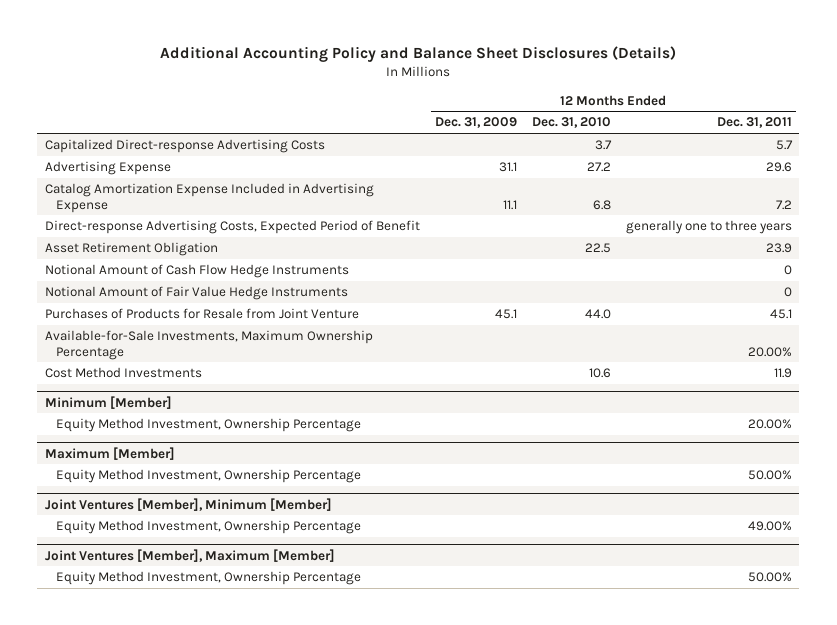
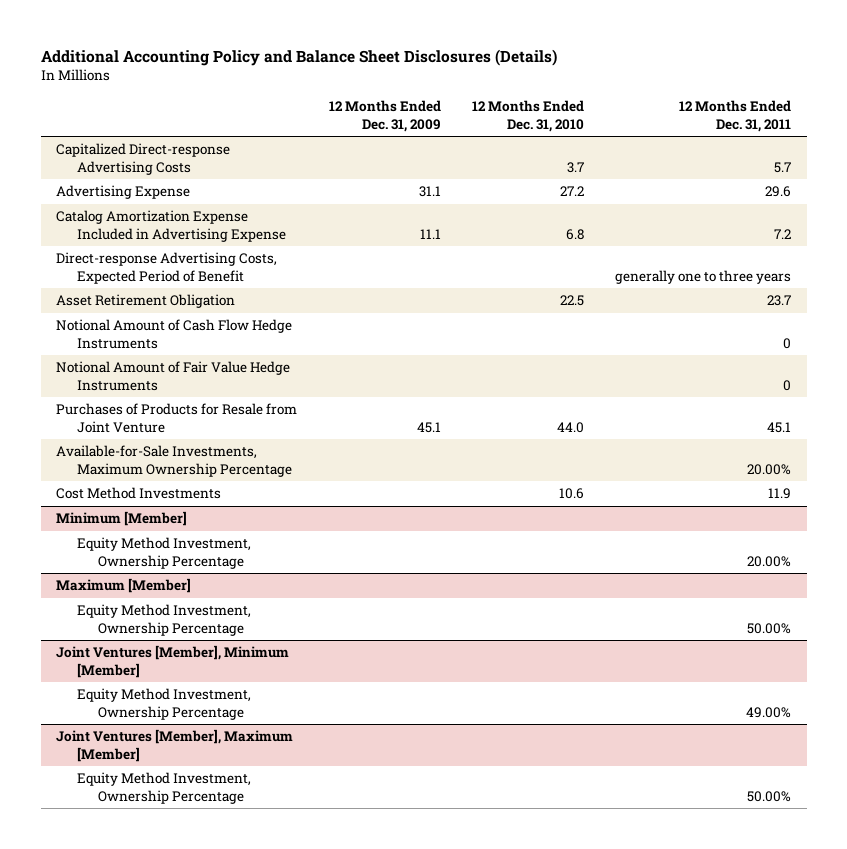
[765,243,792,254] 23.9 -> [767,295,792,307] 23.7

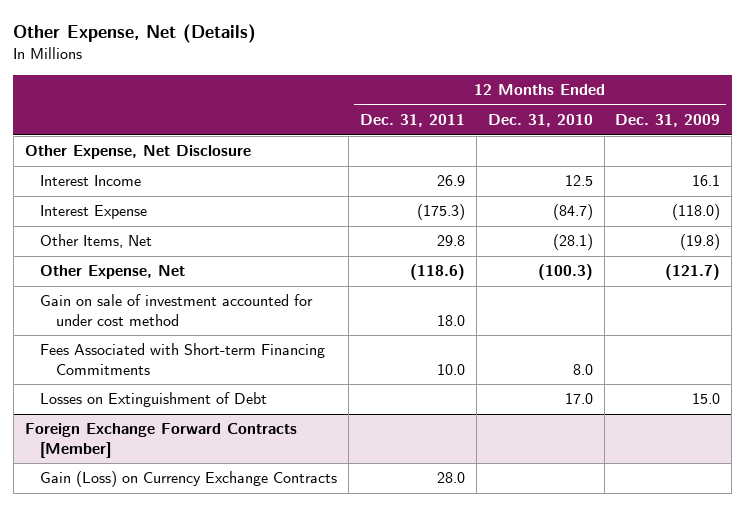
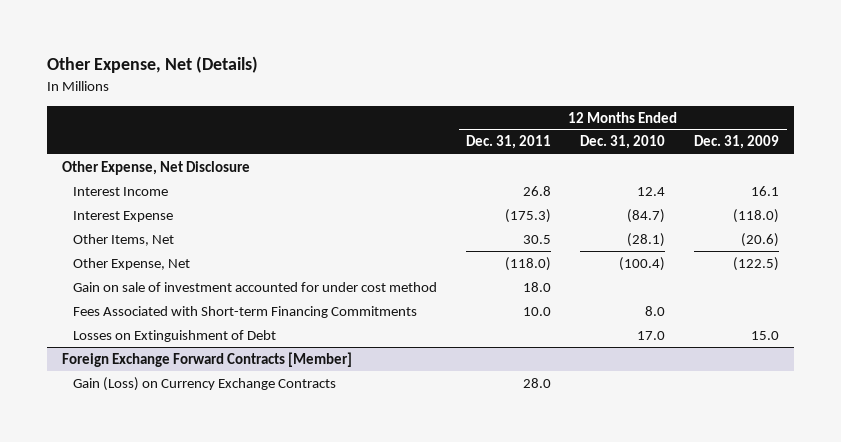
[437,175,466,187] 26.9 -> [523,185,552,196] 26.8
[564,175,593,187] 12.5 -> [637,186,666,196] 12.4
[437,235,466,247] 29.8 -> [523,234,552,244] 30.5
[680,234,721,251] (19.8) -> [741,232,780,247] (20.6)
[410,264,466,281] (118.6) -> [505,256,552,271] (118.0)
[537,264,593,281] (100.3) -> [619,256,666,271] (100.4)
[665,264,721,281] (121.7) -> [733,256,780,271] (122.5)

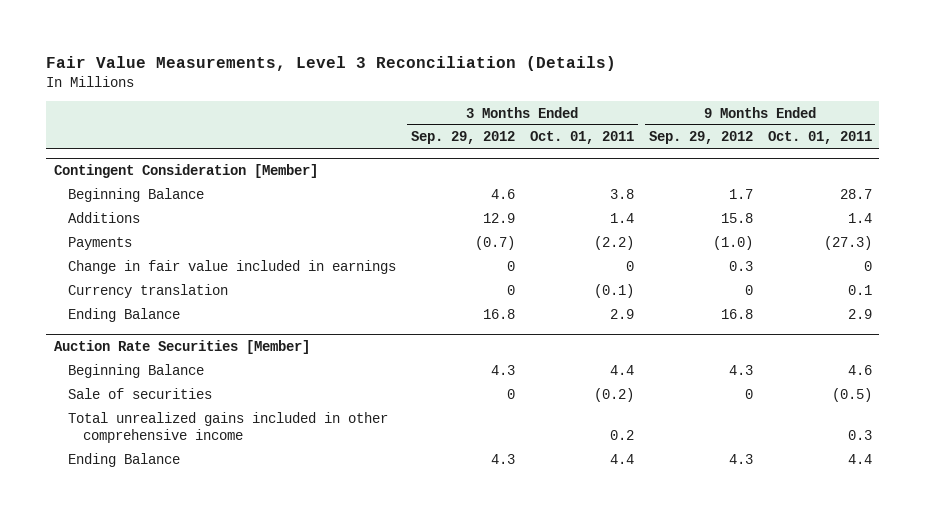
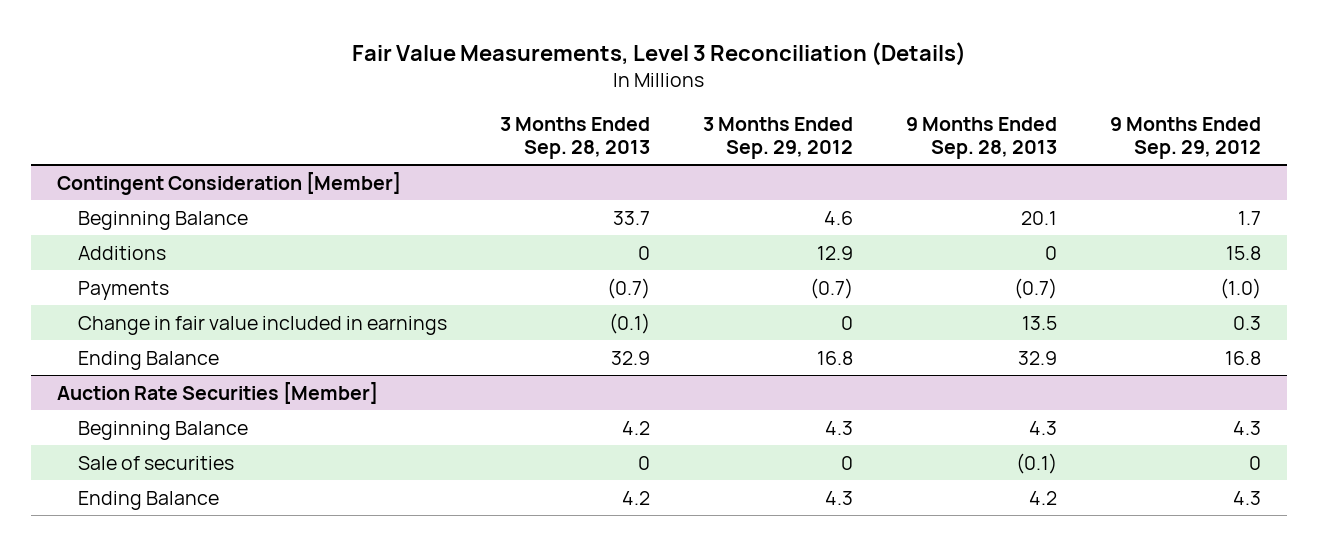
[529,131,634,145] Oct. 01, 2011 -> none
[767,131,872,145] Oct. 01, 2011 -> none
none -> [500,116,651,159] 3 Months Ended Sep. 28, 2013
none -> [906,116,1058,159] 9 Months Ended Sep. 28, 2013
[68,283,229,298] Currency translation -> none
[68,411,389,443] Total unrealized gains included in other comprehensive income -> none

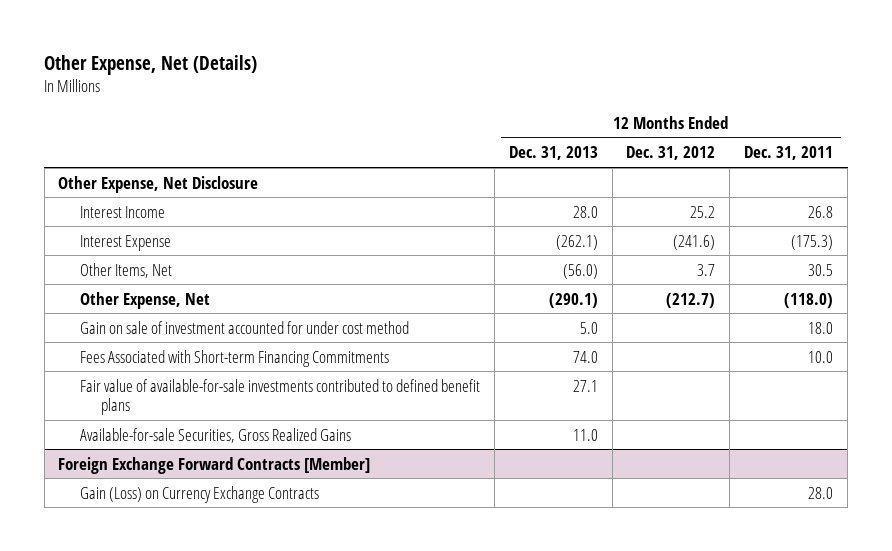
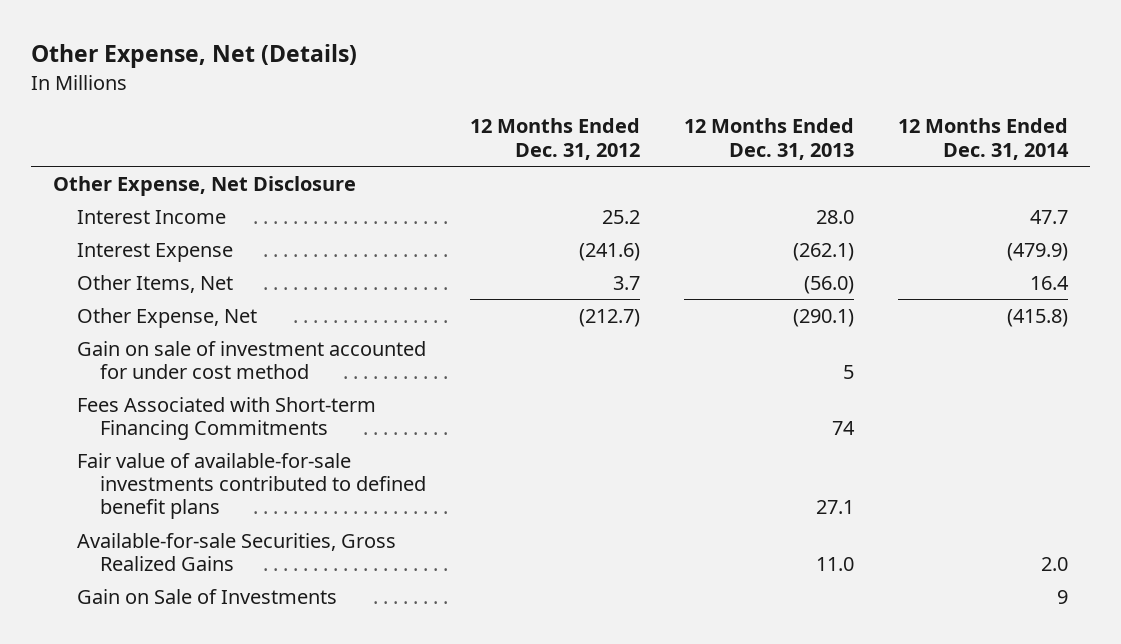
[744,146,834,161] Dec. 31, 2011 -> none
none -> [898,118,1070,160] 12 Months Ended Dec. 31, 2014
[579,321,598,334] 5.0 -> [843,365,855,380] 5
[572,350,598,363] 74.0 -> [832,421,856,436] 74
[58,456,371,474] Foreign Exchange Forward Contracts [Member] -> none
[79,485,319,503] Gain (Loss) on Currency Exchange Contracts -> none
none -> [76,588,337,604] Gain on Sale of Investments

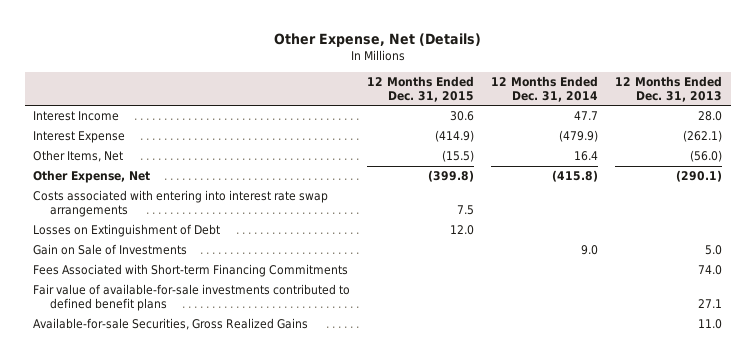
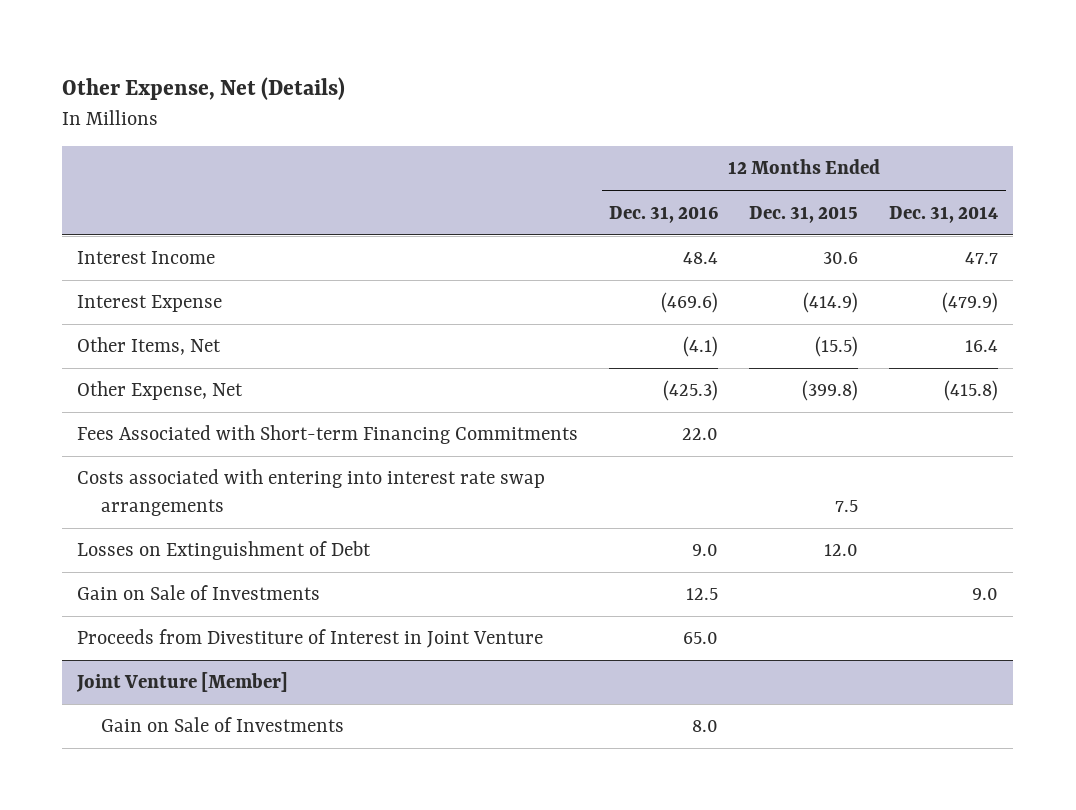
[615,75,723,102] 12 Months Ended Dec. 31, 2013 -> none
none -> [609,205,719,223] Dec. 31, 2016
[33,264,349,278] Fees Associated with Short-term Financing Commitments -> [77,425,579,445] Fees Associated with Short-term Financing Commitments
[33,284,351,312] Fair value of available-for-sale investments contributed to defined benefit plans -> none
[33,318,309,331] Available-for-sale Securities, Gross Realized Gains -> none
none -> [77,629,544,649] Proceeds from Divestiture of Interest in Joint Venture
none -> [76,672,289,693] Joint Venture [Member]
none -> [101,717,345,733] Gain on Sale of Investments

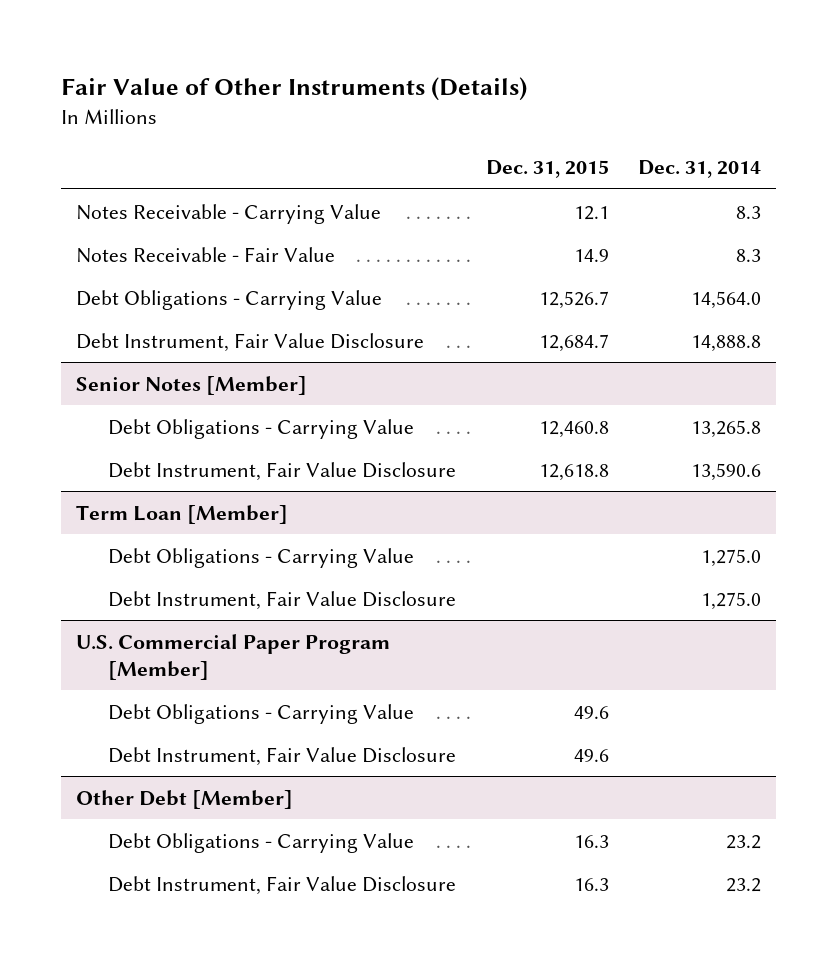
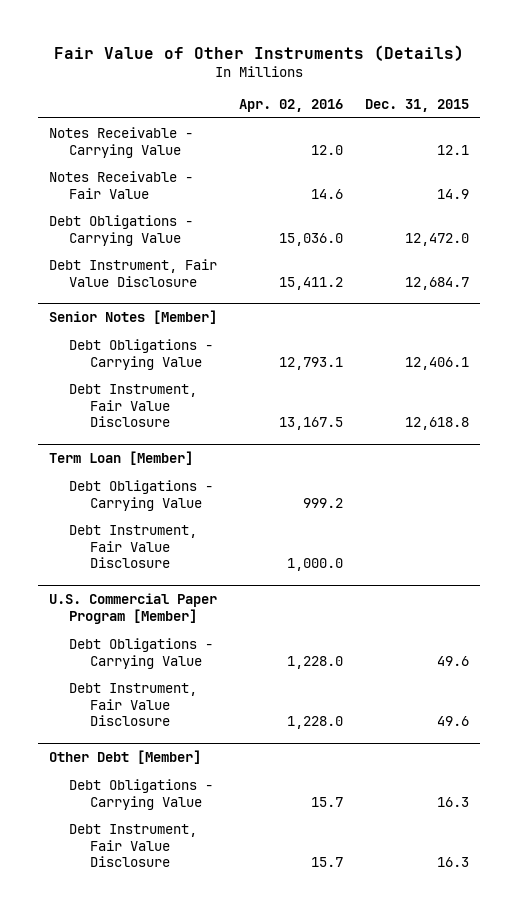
[638,160,762,179] Dec. 31, 2014 -> none
none -> [239,98,344,112] Apr. 02, 2016
[538,290,609,309] 12,526.7 -> [404,232,469,246] 12,472.0
[538,420,609,438] 12,460.8 -> [404,356,469,370] 12,406.1

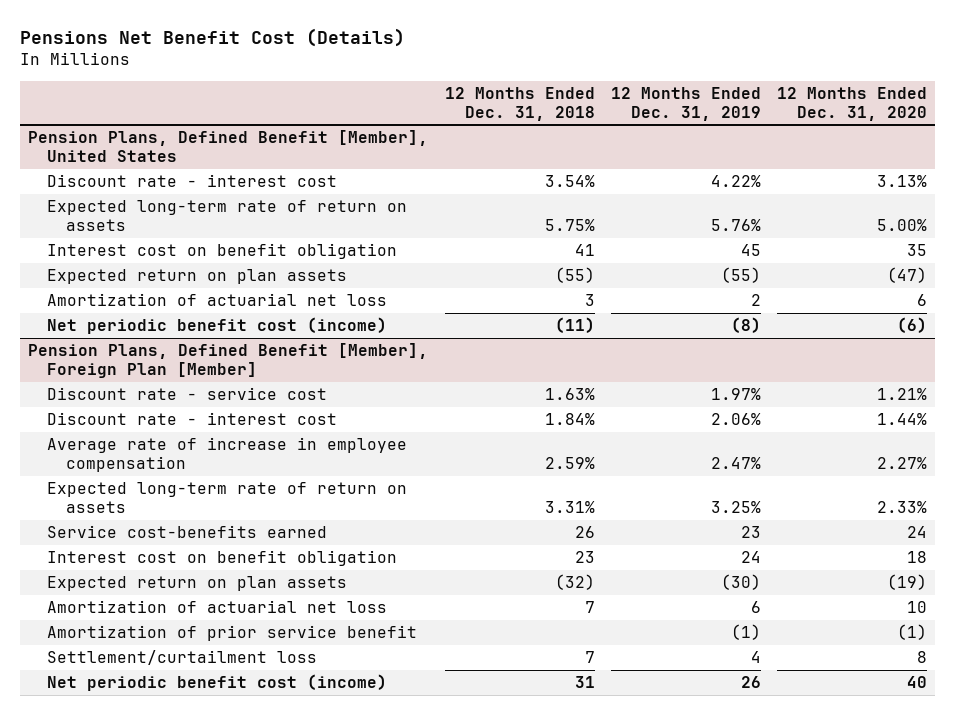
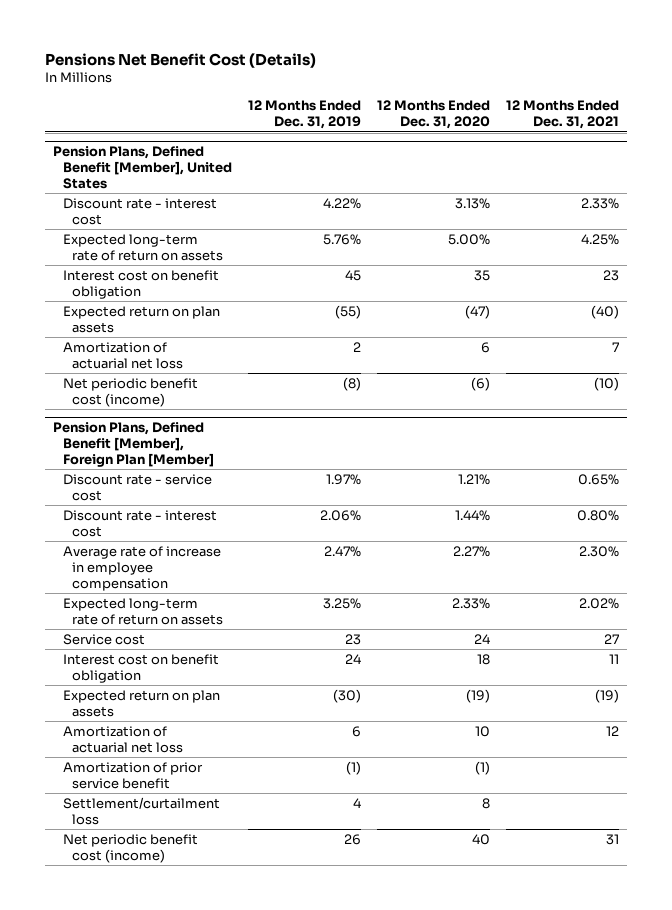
[444,86,595,121] 12 Months Ended Dec. 31, 2018 -> none
none -> [506,100,620,130] 12 Months Ended Dec. 31, 2021
[47,525,328,539] Service cost-benefits earned -> [62,633,145,645] Service cost

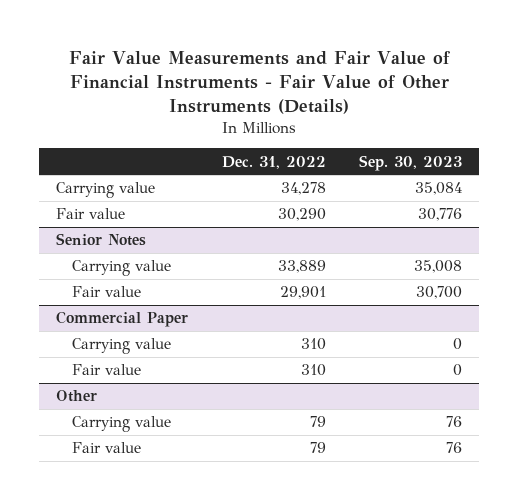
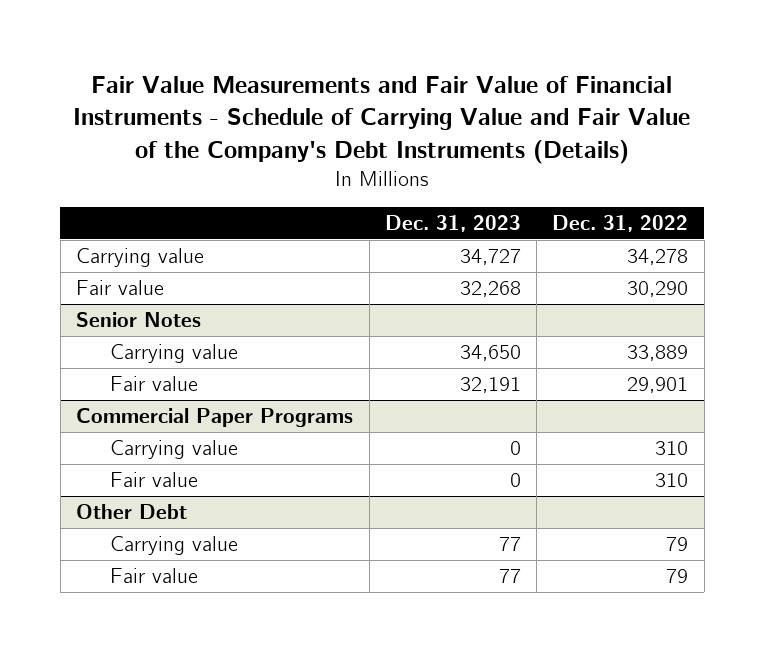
[69,50,452,114] Fair Value Measurements and Fair Value of Financial Instruments - Fair Value of Other Instruments (Details) -> [73,75,691,164] Fair Value Measurements and Fair Value of Financial Instruments - Schedule of Carrying Value and Fair Value of the Company's Debt Instruments (Details)
[359,154,463,171] Sep. 30, 2023 -> none
none -> [384,214,521,232] Dec. 31, 2023
[56,311,189,328] Commercial Paper -> [76,408,354,428] Commercial Paper Programs
[56,390,98,403] Other -> [76,504,188,520] Other Debt

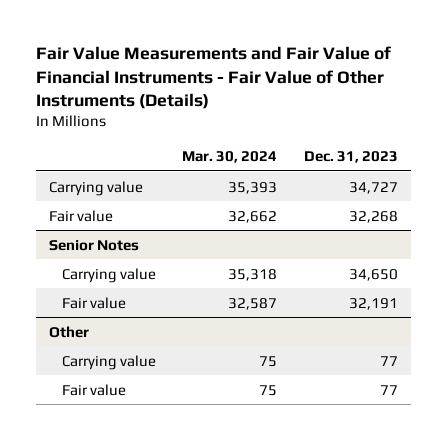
[73,75,691,164] Fair Value Measurements and Fair Value of Financial Instruments - Schedule of Carrying Value and Fair Value of the Company's Debt Instruments (Details) -> [36,46,392,110] Fair Value Measurements and Fair Value of Financial Instruments - Fair Value of Other Instruments (Details)
[552,214,689,232] Dec. 31, 2022 -> none
none -> [182,150,278,163] Mar. 30, 2024
[76,408,354,428] Commercial Paper Programs -> none
[109,440,238,460] Carrying value -> none
[109,472,198,488] Fair value -> none
[76,504,188,520] Other Debt -> [49,325,90,338] Other

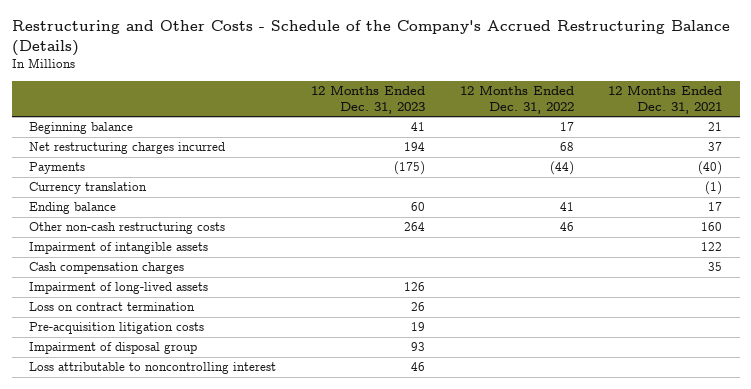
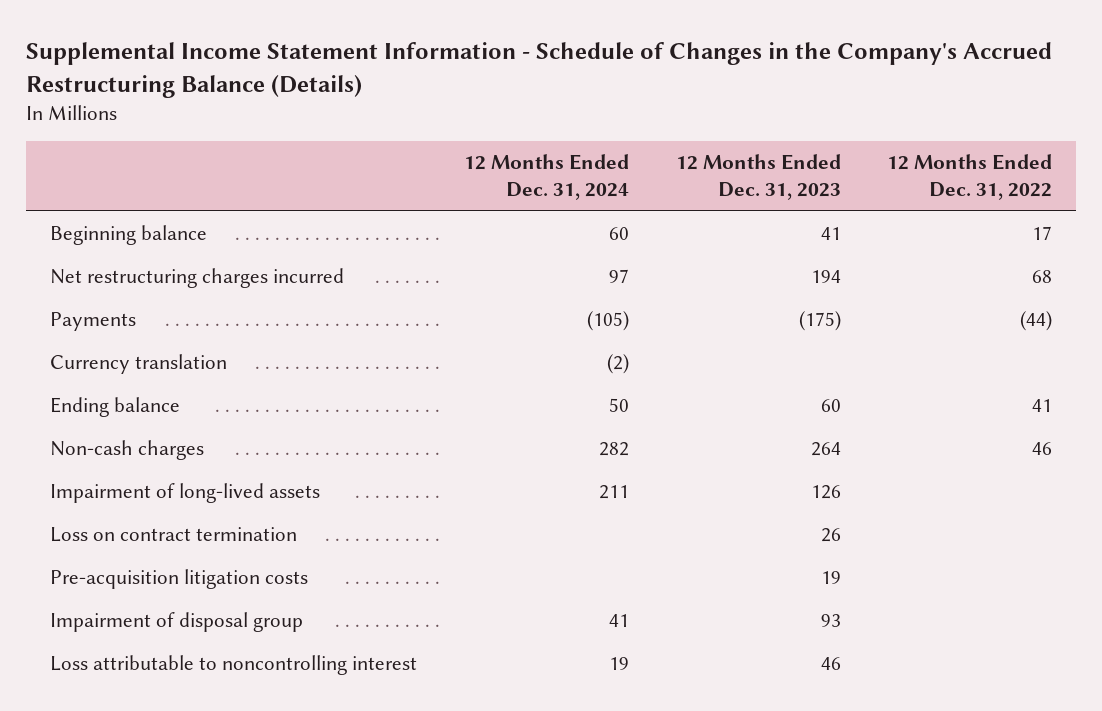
[11,20,730,56] Restructuring and Other Costs - Schedule of the Company's Accrued Restructuring Balance (Details) -> [26,41,1053,98] Supplemental Income Statement Information - Schedule of Changes in the Company's Accrued Restructuring Balance (Details)
[608,85,723,114] 12 Months Ended Dec. 31, 2021 -> none
none -> [463,154,629,201] 12 Months Ended Dec. 31, 2024
[29,242,209,255] Impairment of intangible assets -> none
[29,262,185,275] Cash compensation charges -> none
[29,222,226,235] Other non-cash restructuring costs -> [49,440,204,461] Non-cash charges

